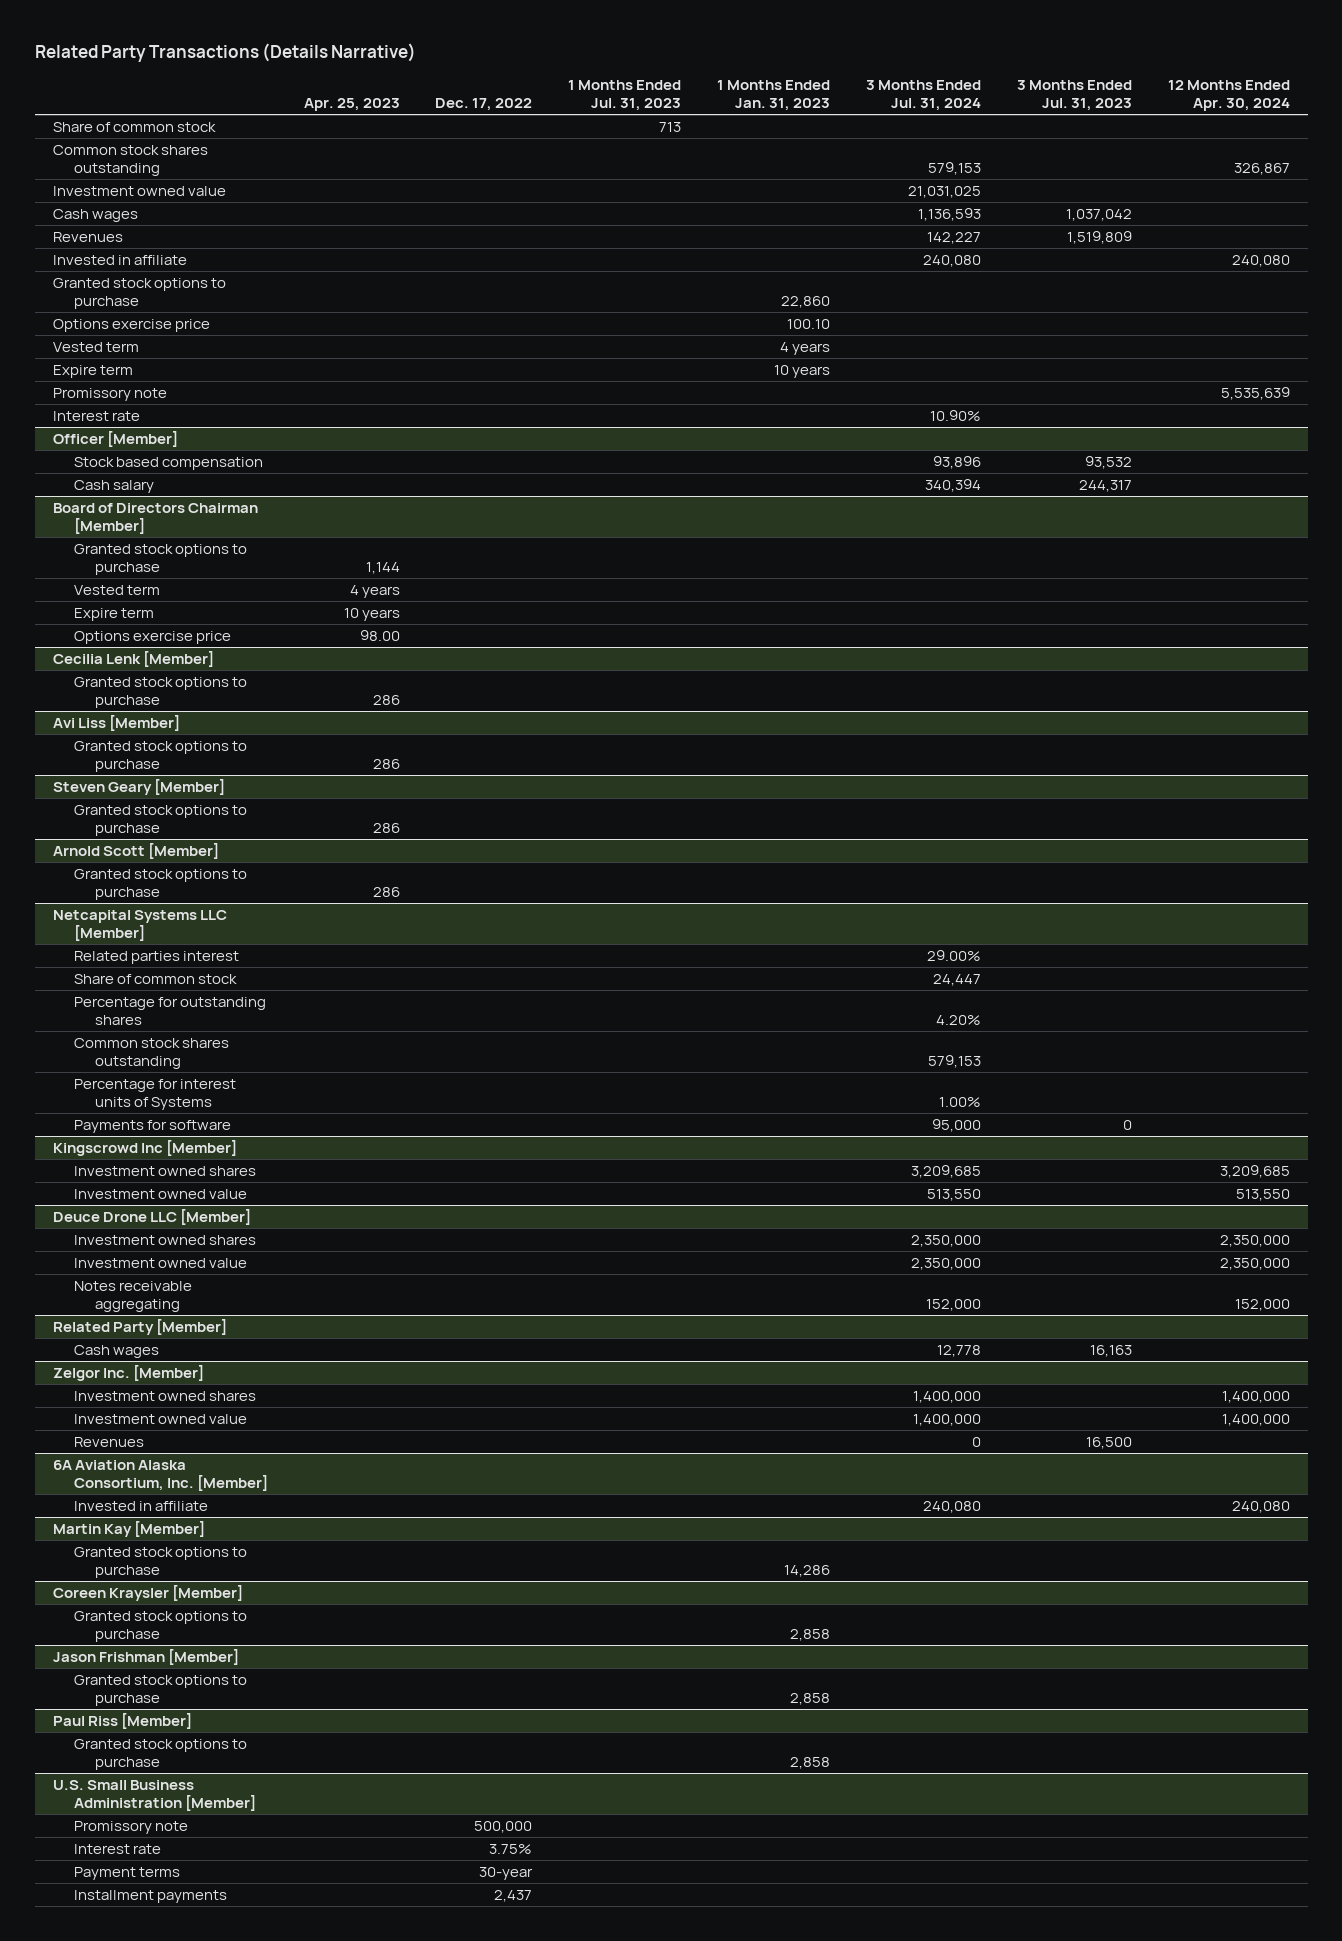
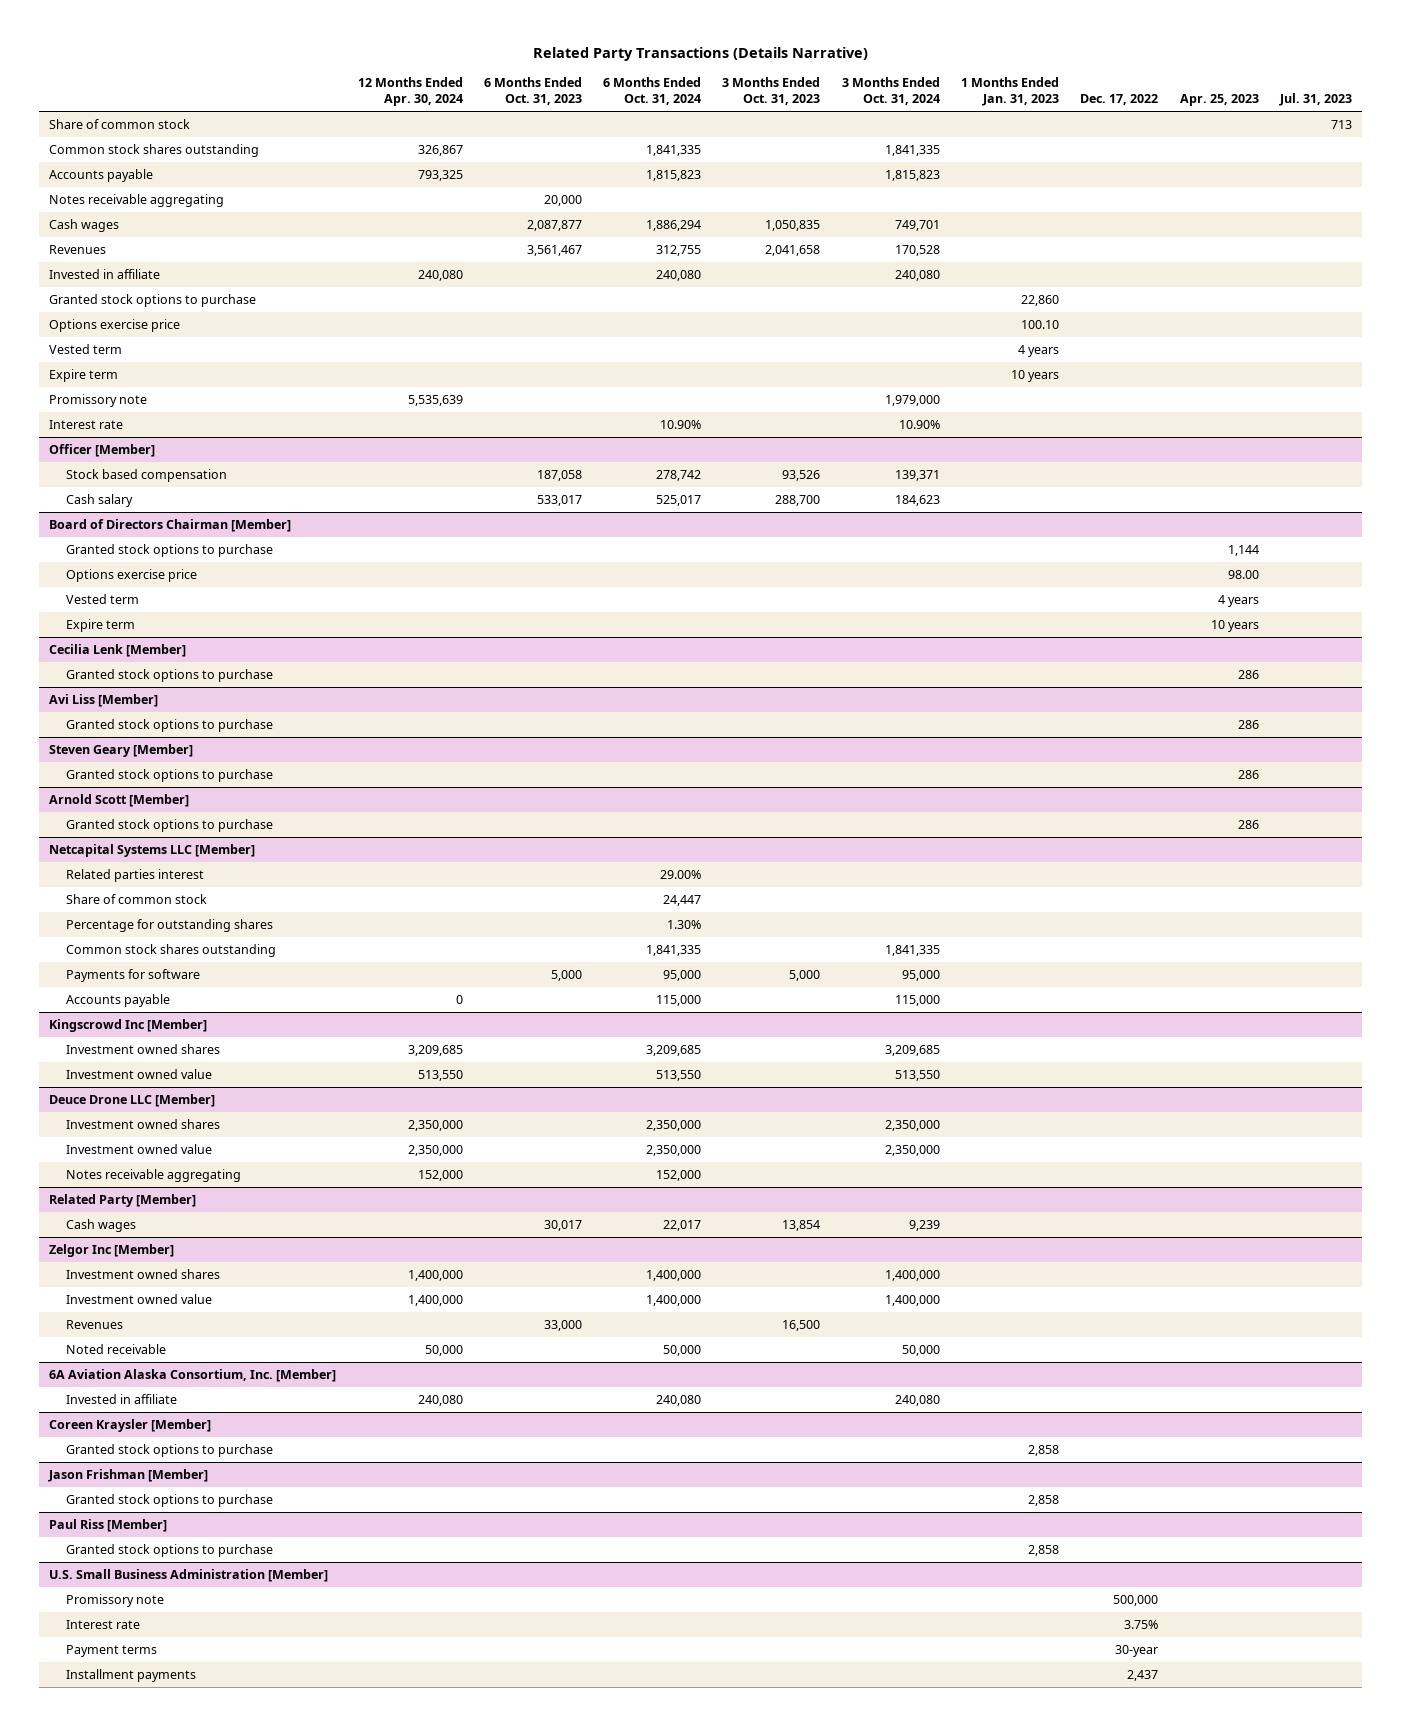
[568,79,682,112] 1 Months Ended Jul. 31, 2023 -> none
[865,79,981,112] 3 Months Ended Jul. 31, 2024 -> none
[1016,79,1132,112] 3 Months Ended Jul. 31, 2023 -> none
none -> [483,77,582,106] 6 Months Ended Oct. 31, 2023
none -> [603,77,702,106] 6 Months Ended Oct. 31, 2024
none -> [722,77,821,106] 3 Months Ended Oct. 31, 2023
none -> [841,77,940,106] 3 Months Ended Oct. 31, 2024
none -> [1278,93,1352,107] Jul. 31, 2023
[52,185,226,196] Investment owned value -> none
none -> [49,168,154,182] Accounts payable
none -> [49,193,225,207] Notes receivable aggregating
[73,630,231,644] Options exercise price -> [66,568,198,582] Options exercise price
[73,1078,236,1111] Percentage for interest units of Systems -> none
none -> [66,993,171,1007] Accounts payable
[52,1364,204,1381] Zelgor Inc. [Member] -> [49,1243,175,1257] Zelgor Inc [Member]
none -> [66,1343,167,1354] Noted receivable
[52,1520,205,1537] Martin Kay [Member] -> none
[73,1546,247,1579] Granted stock options to purchase -> none

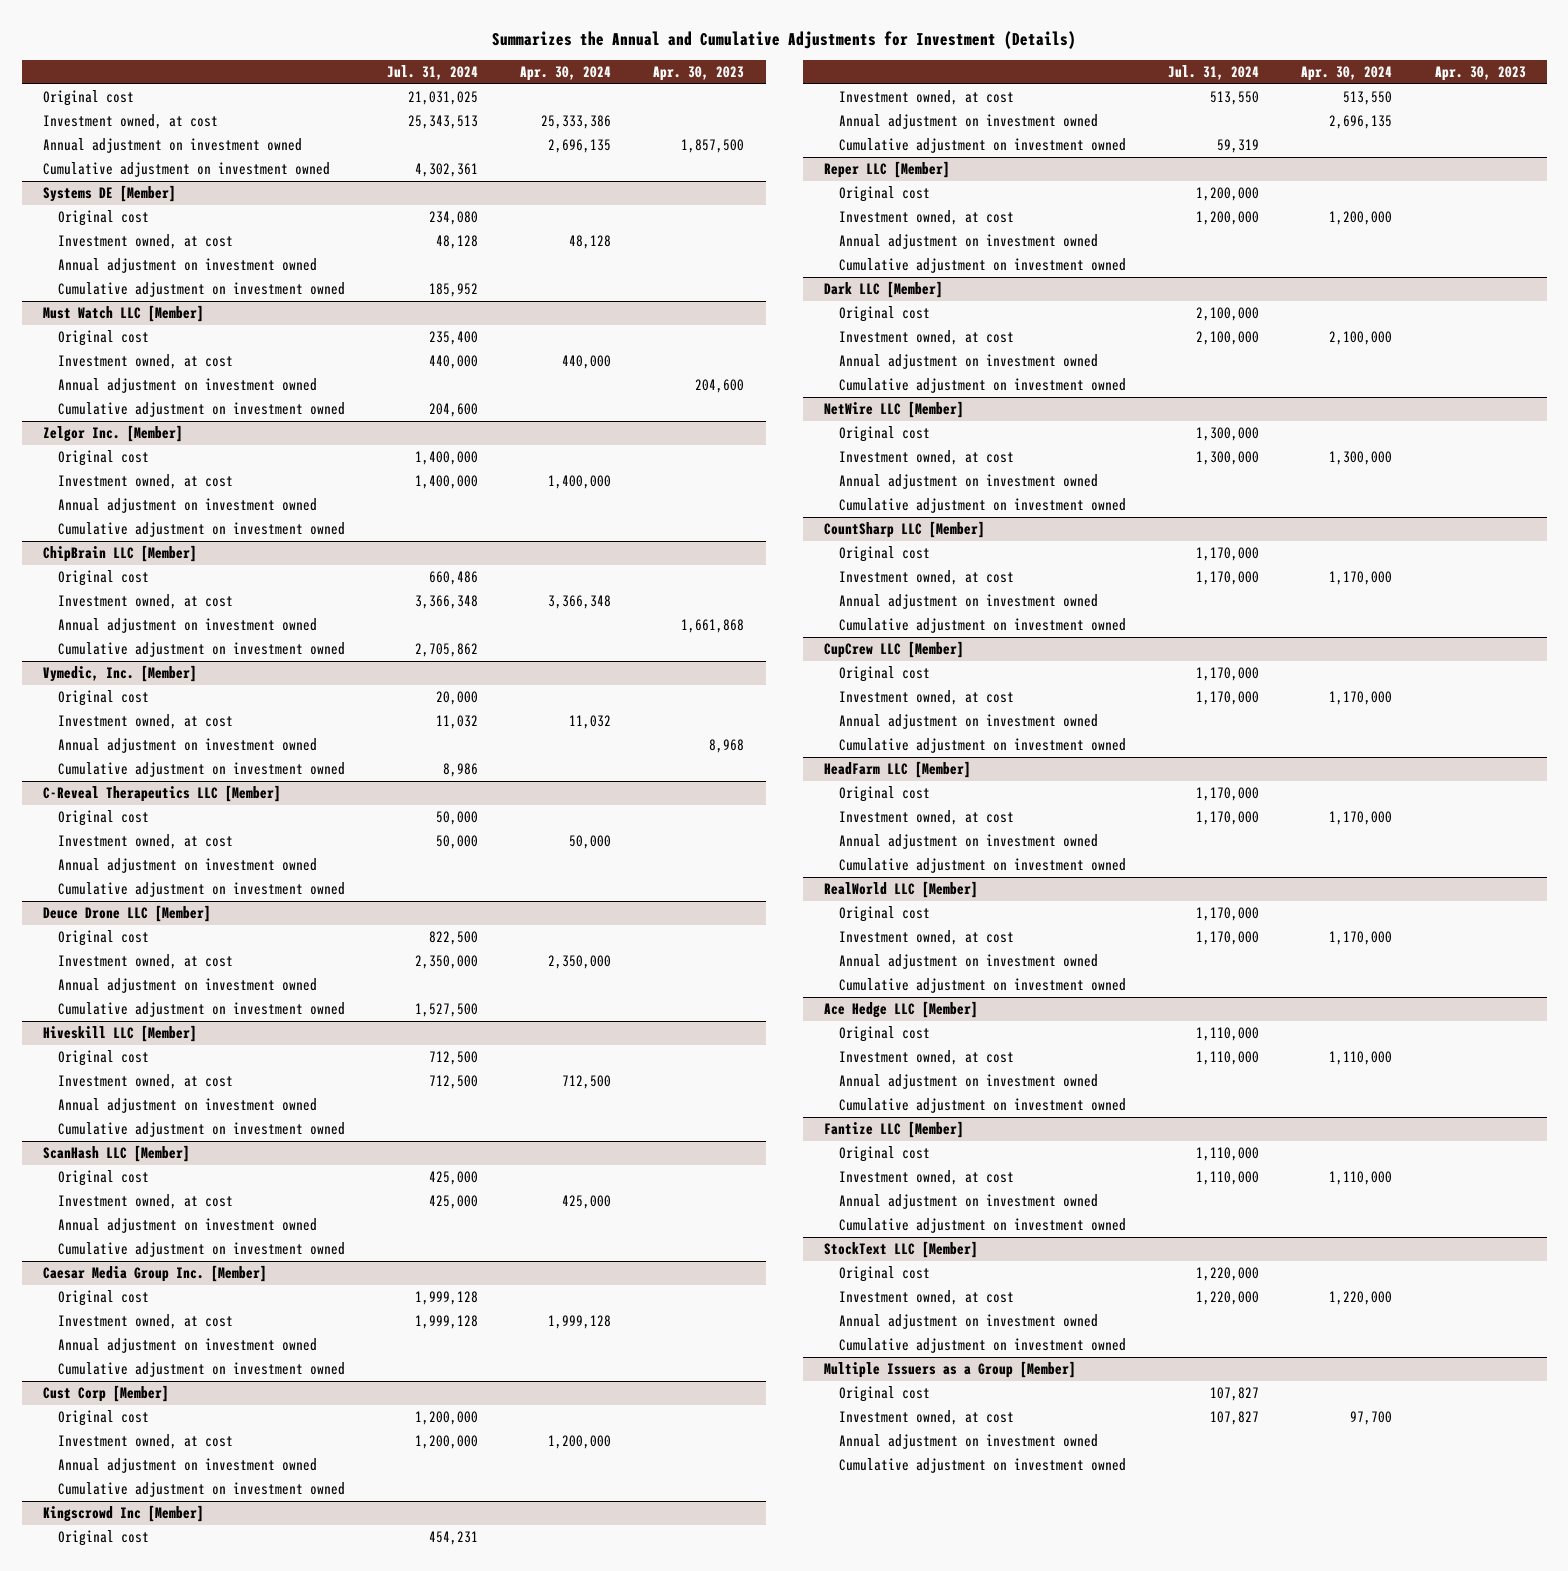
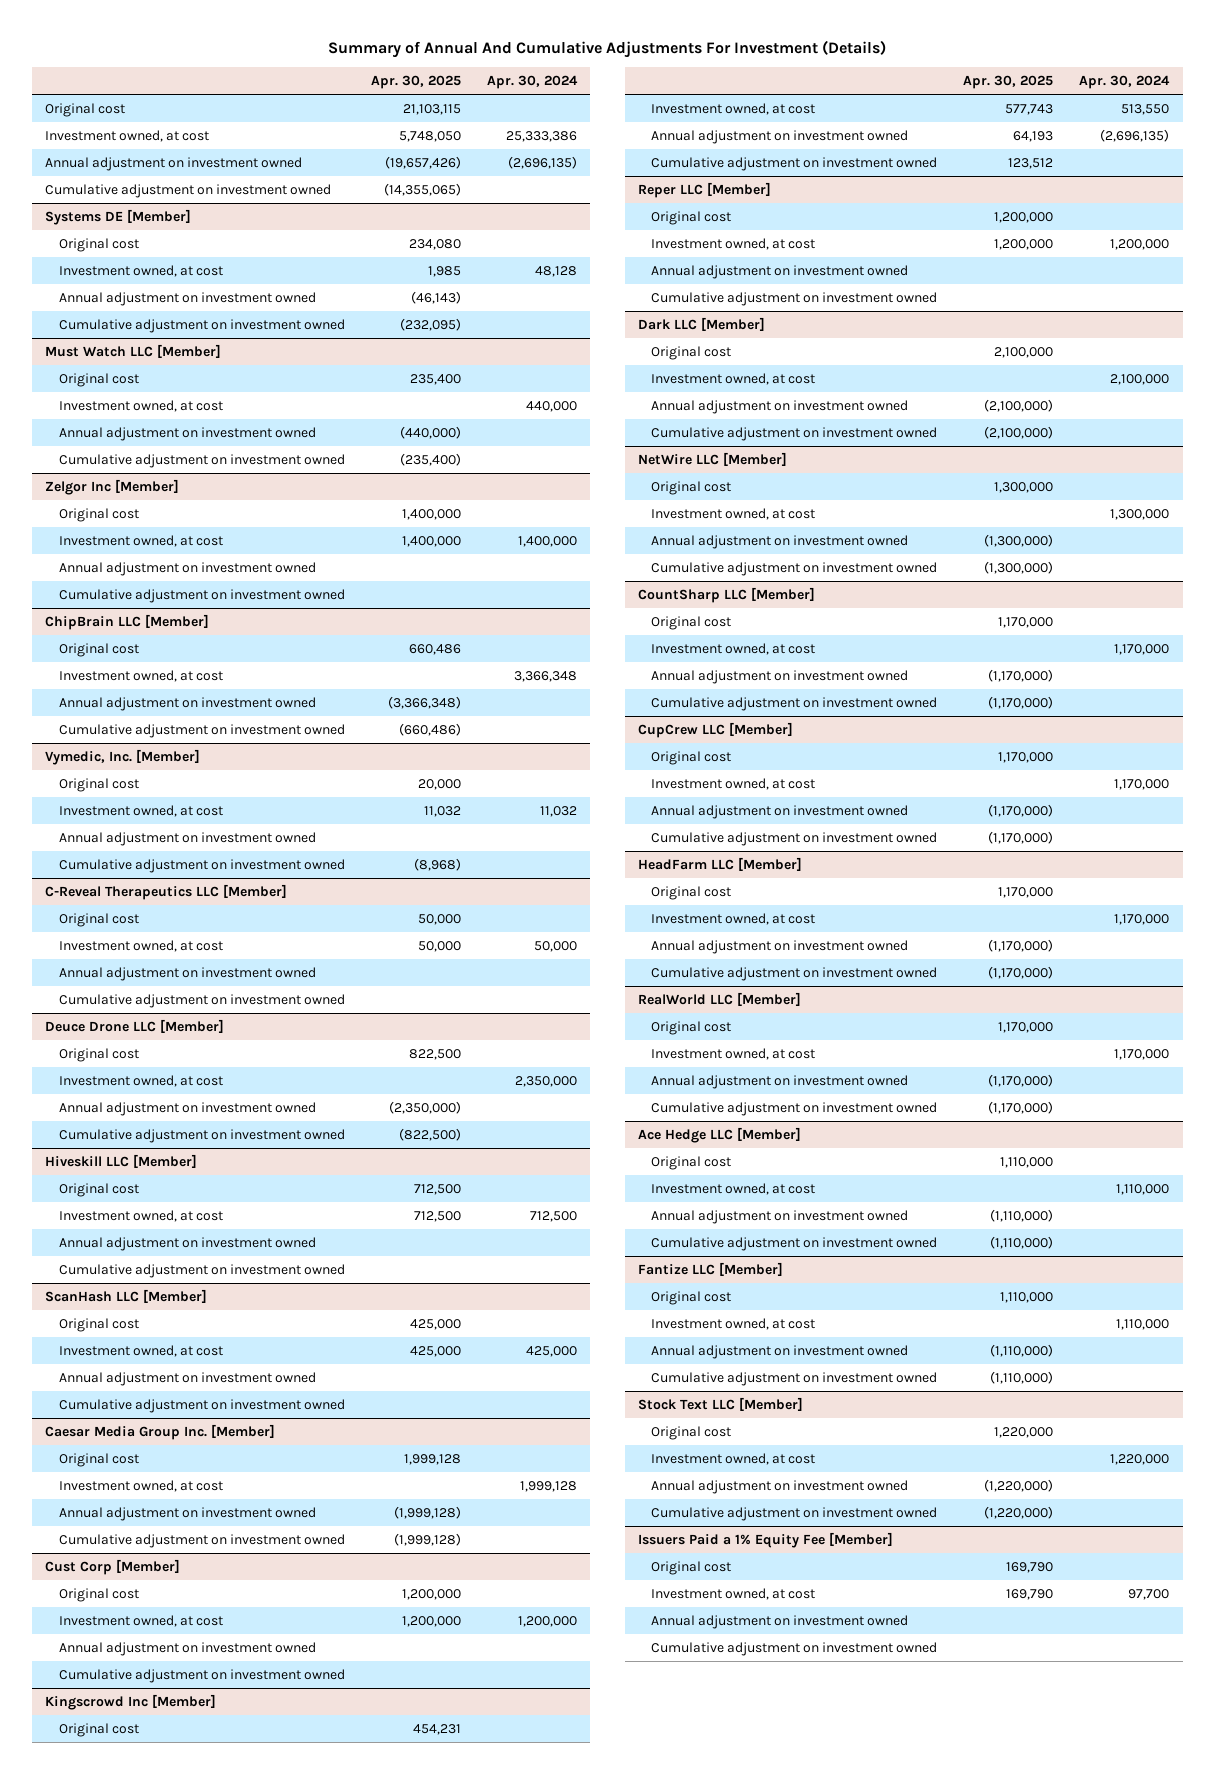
[492,30,1077,49] Summarizes the Annual and Cumulative Adjustments for Investment (Details) -> [328,40,887,59] Summary of Annual And Cumulative Adjustments For Investment (Details)
[387,65,479,81] Jul. 31, 2024 -> none
[653,66,745,82] Apr. 30, 2023 -> none
none -> [370,75,461,90] Apr. 30, 2025
[548,139,612,154] 2,696,135 -> [507,155,577,169] (2,696,135)
[42,425,183,443] Zelgor Inc. [Member] -> [45,478,180,495] Zelgor Inc [Member]
[1329,115,1393,130] 2,696,135 -> [1100,128,1170,142] (2,696,135)
[824,1241,979,1259] StockText LLC [Member] -> [637,1396,803,1411] Stock Text LLC [Member]
[824,1361,1077,1379] Multiple Issuers as a Group [Member] -> [637,1531,893,1548] Issuers Paid a 1% Equity Fee [Member]

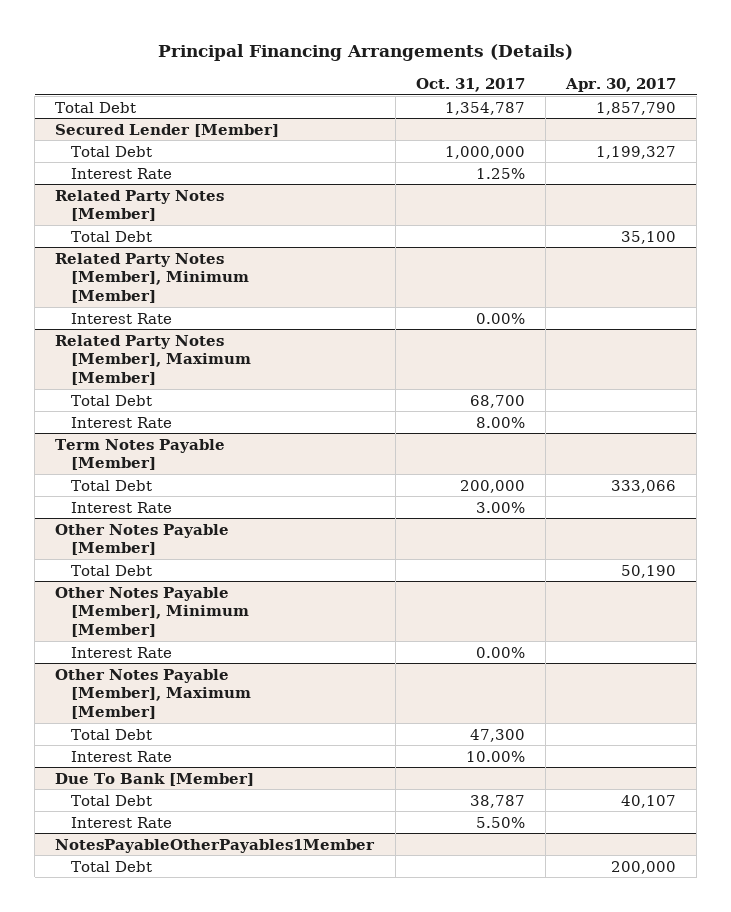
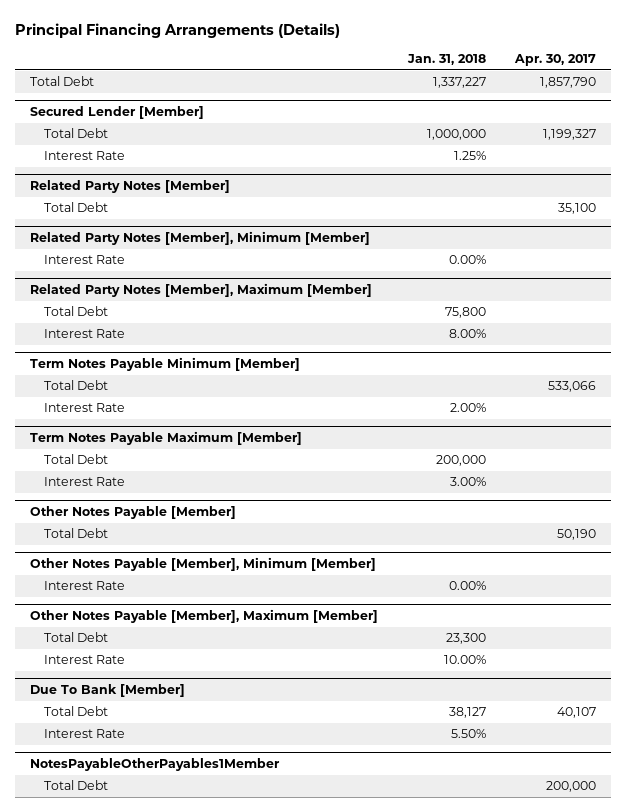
[415,77,525,92] Oct. 31, 2017 -> none
none -> [406,54,486,66] Jan. 31, 2018
[55,438,226,471] Term Notes Payable [Member] -> [30,356,301,371] Term Notes Payable Minimum [Member]
[611,479,677,493] 333,066 -> [548,381,597,393] 533,066
none -> [30,430,303,445] Term Notes Payable Maximum [Member]
none -> [44,454,109,465] Total Debt
none -> [44,477,126,487] Interest Rate

